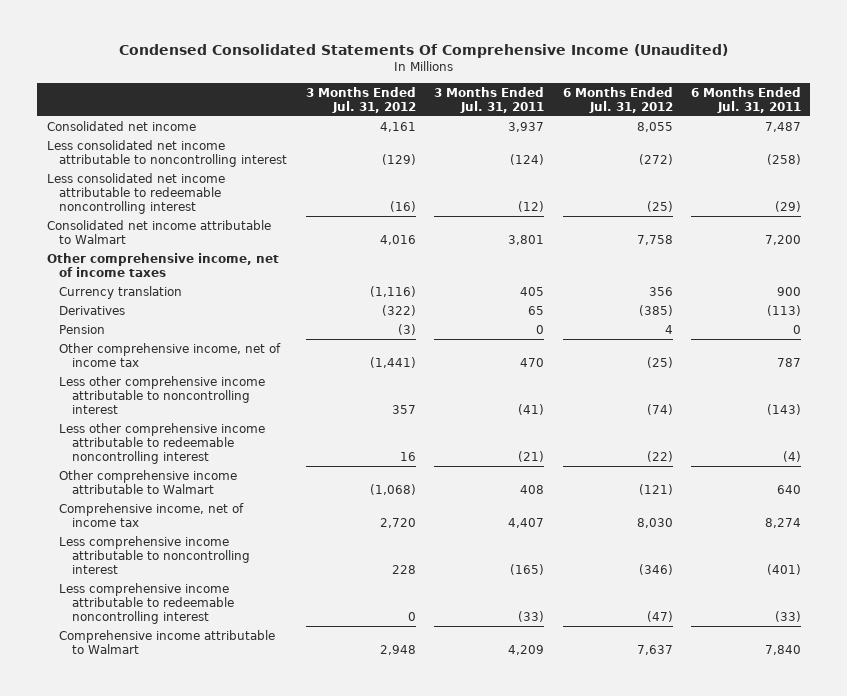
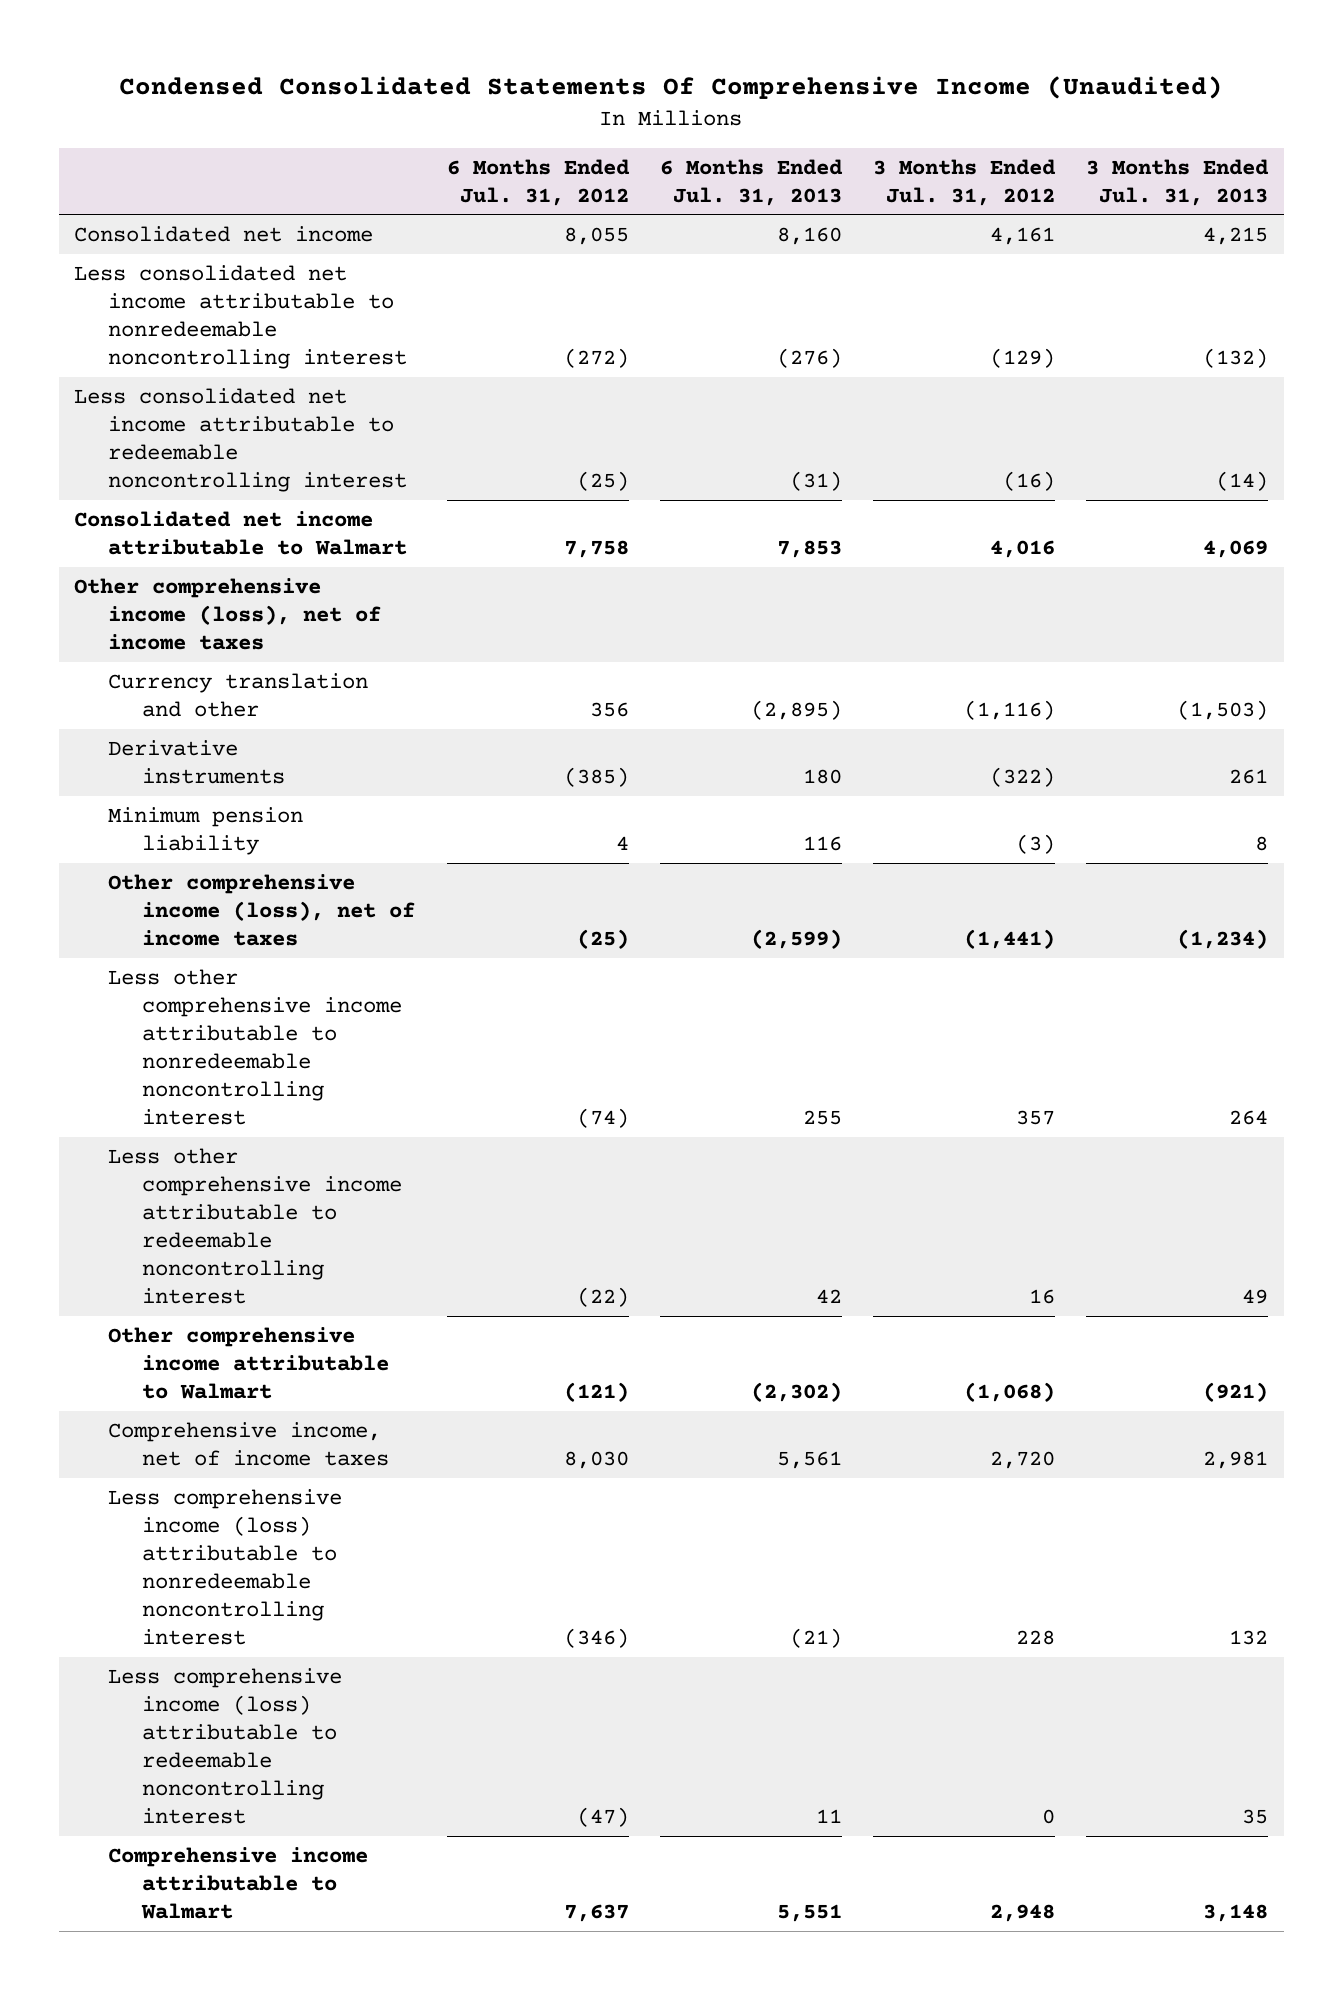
[434,86,545,113] 3 Months Ended Jul. 31, 2011 -> none
[690,86,801,113] 6 Months Ended Jul. 31, 2011 -> none
none -> [659,158,843,206] 6 Months Ended Jul. 31, 2013
none -> [1086,158,1270,206] 3 Months Ended Jul. 31, 2013
[46,139,288,167] Less consolidated net income attributable to noncontrolling interest -> [74,264,408,370] Less consolidated net income attributable to nonredeemable noncontrolling interest
[59,324,106,334] Pension -> none
[46,252,279,277] Other comprehensive income, net of income taxes -> [74,577,382,651] Other comprehensive income (loss), net of income taxes
[59,285,183,299] Currency translation -> [108,672,369,718] Currency translation and other
[59,305,126,315] Derivatives -> [108,739,286,785] Derivative instruments
none -> [108,806,304,856] Minimum pension liability
[59,342,282,367] Other comprehensive income, net of income tax -> [108,873,416,947] Other comprehensive income (loss), net of income taxes
[59,375,266,414] Less other comprehensive income attributable to noncontrolling interest -> [108,968,403,1126] Less other comprehensive income attributable to nonredeemable noncontrolling interest
[59,502,245,527] Comprehensive income, net of income tax -> [108,1421,390,1467] Comprehensive income, net of income taxes
[59,535,251,574] Less comprehensive income attributable to noncontrolling interest -> [108,1488,343,1646] Less comprehensive income (loss) attributable to nonredeemable noncontrolling interest
[59,582,235,624] Less comprehensive income attributable to redeemable noncontrolling interest -> [108,1667,343,1825] Less comprehensive income (loss) attributable to redeemable noncontrolling interest

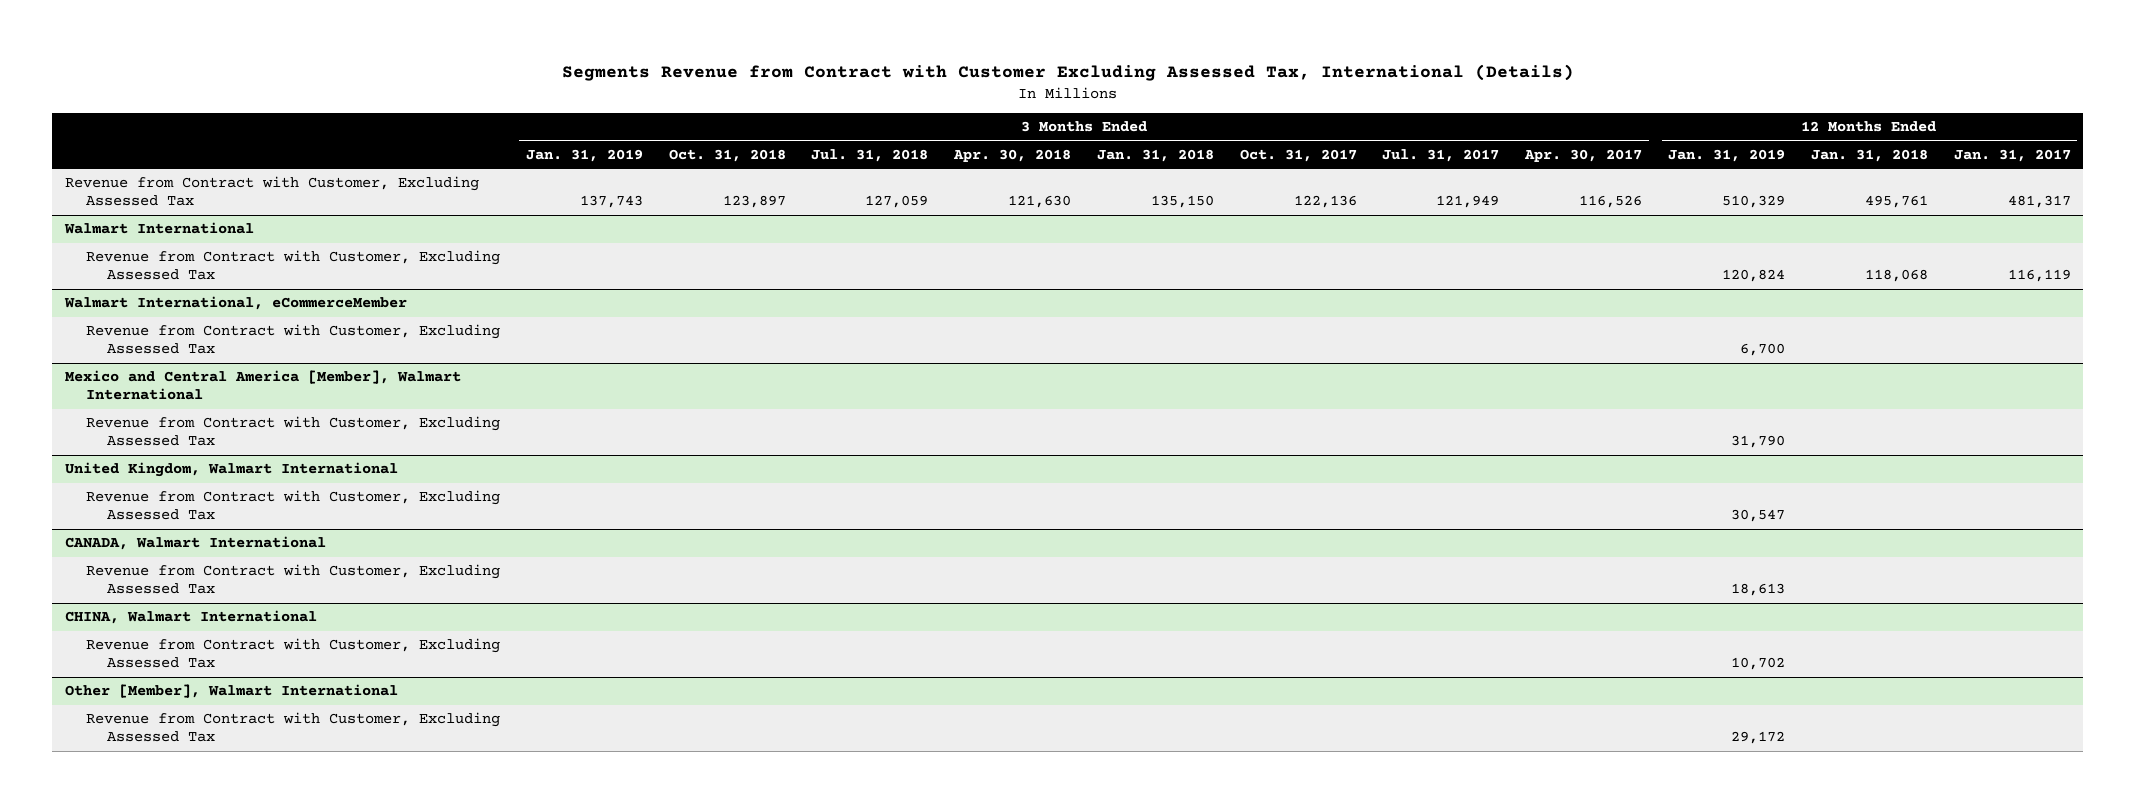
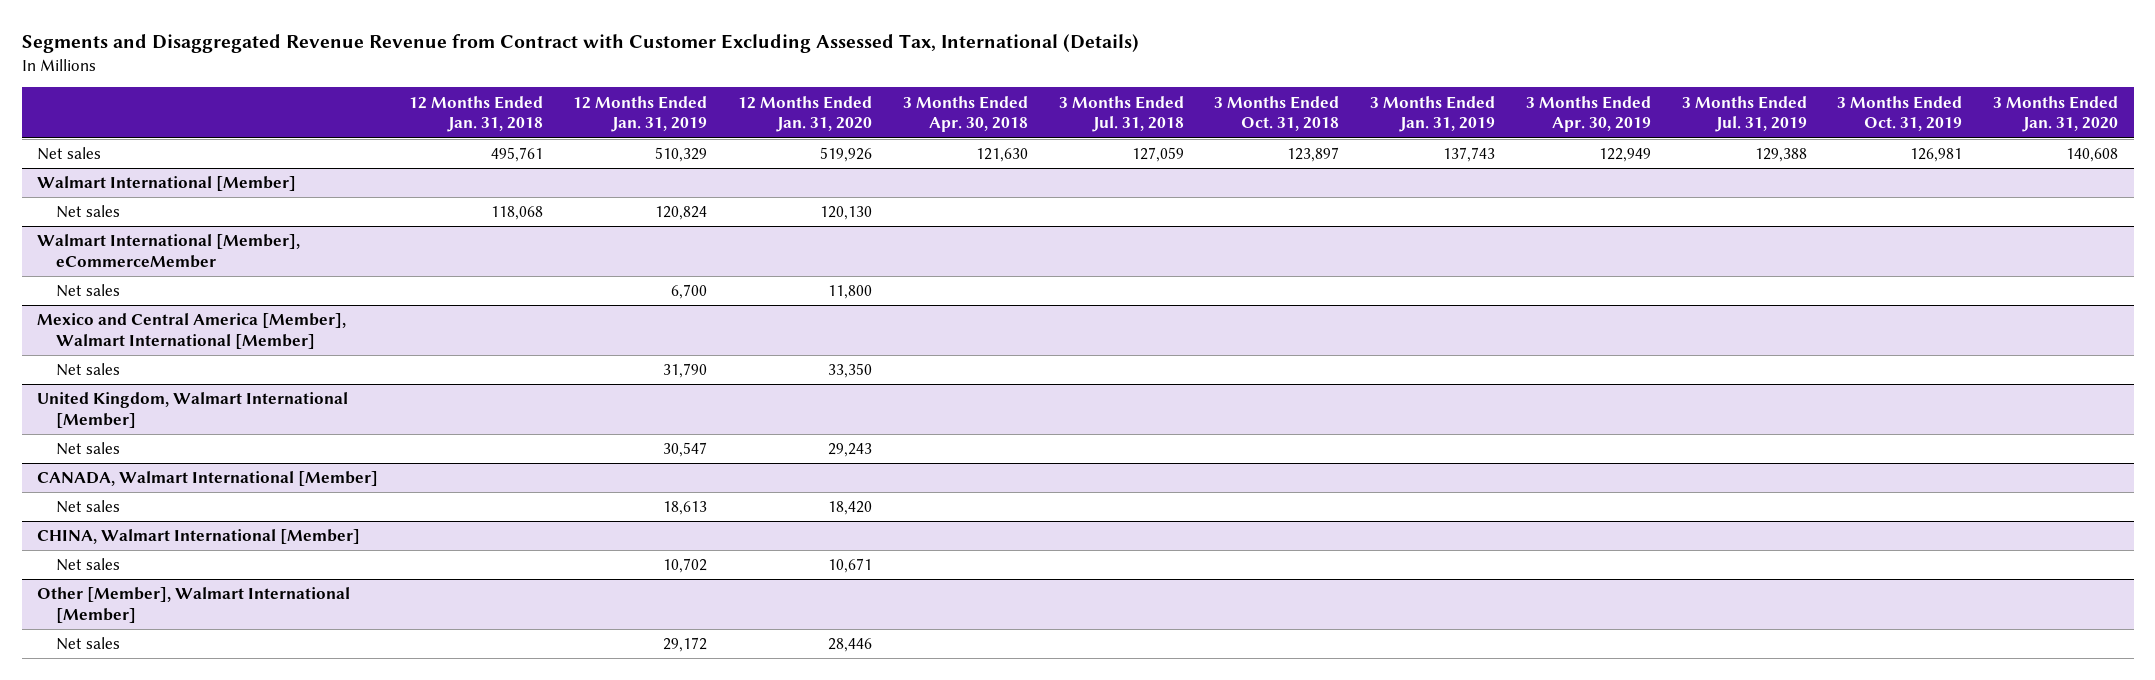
[561,63,1574,81] Segments Revenue from Contract with Customer Excluding Assessed Tax, International (Details) -> [21,33,1139,53] Segments and Disaggregated Revenue Revenue from Contract with Customer Excluding Assessed Tax, International (Details)
[1096,148,1214,162] Jan. 31, 2018 -> none
[1239,148,1357,162] Oct. 31, 2017 -> none
[1382,148,1500,162] Jul. 31, 2017 -> none
[1524,148,1643,162] Apr. 30, 2017 -> none
[1953,148,2071,162] Jan. 31, 2017 -> none
none -> [738,95,873,133] 12 Months Ended Jan. 31, 2020
none -> [1525,95,1651,133] 3 Months Ended Apr. 30, 2019
none -> [1681,95,1807,133] 3 Months Ended Jul. 31, 2019
none -> [1837,95,1963,132] 3 Months Ended Oct. 31, 2019
none -> [1993,95,2119,133] 3 Months Ended Jan. 31, 2020
[65,176,480,207] Revenue from Contract with Customer, Excluding Assessed Tax -> [36,147,101,161] Net sales
[64,222,255,235] Walmart International -> [36,176,296,192] Walmart International [Member]
[86,250,501,281] Revenue from Contract with Customer, Excluding Assessed Tax -> [55,205,120,219] Net sales
[64,296,408,311] Walmart International, eCommerceMember -> [36,234,300,268] Walmart International [Member], eCommerceMember
[86,324,501,355] Revenue from Contract with Customer, Excluding Assessed Tax -> [55,284,120,298] Net sales
[65,370,462,401] Mexico and Central America [Member], Walmart International -> [36,313,346,349] Mexico and Central America [Member], Walmart International [Member]
[86,416,501,447] Revenue from Contract with Customer, Excluding Assessed Tax -> [55,363,120,377] Net sales
[65,462,399,478] United Kingdom, Walmart International -> [36,392,348,428] United Kingdom, Walmart International [Member]
[86,490,501,521] Revenue from Contract with Customer, Excluding Assessed Tax -> [55,442,120,456] Net sales
[65,536,327,551] CANADA, Walmart International -> [36,471,378,487] CANADA, Walmart International [Member]
[86,564,501,595] Revenue from Contract with Customer, Excluding Assessed Tax -> [55,500,120,514] Net sales
[65,610,318,625] CHINA, Walmart International -> [36,529,360,545] CHINA, Walmart International [Member]
[86,638,501,669] Revenue from Contract with Customer, Excluding Assessed Tax -> [55,558,120,572] Net sales
[65,684,399,699] Other [Member], Walmart International -> [36,587,350,623] Other [Member], Walmart International [Member]
[86,712,501,743] Revenue from Contract with Customer, Excluding Assessed Tax -> [55,637,120,651] Net sales

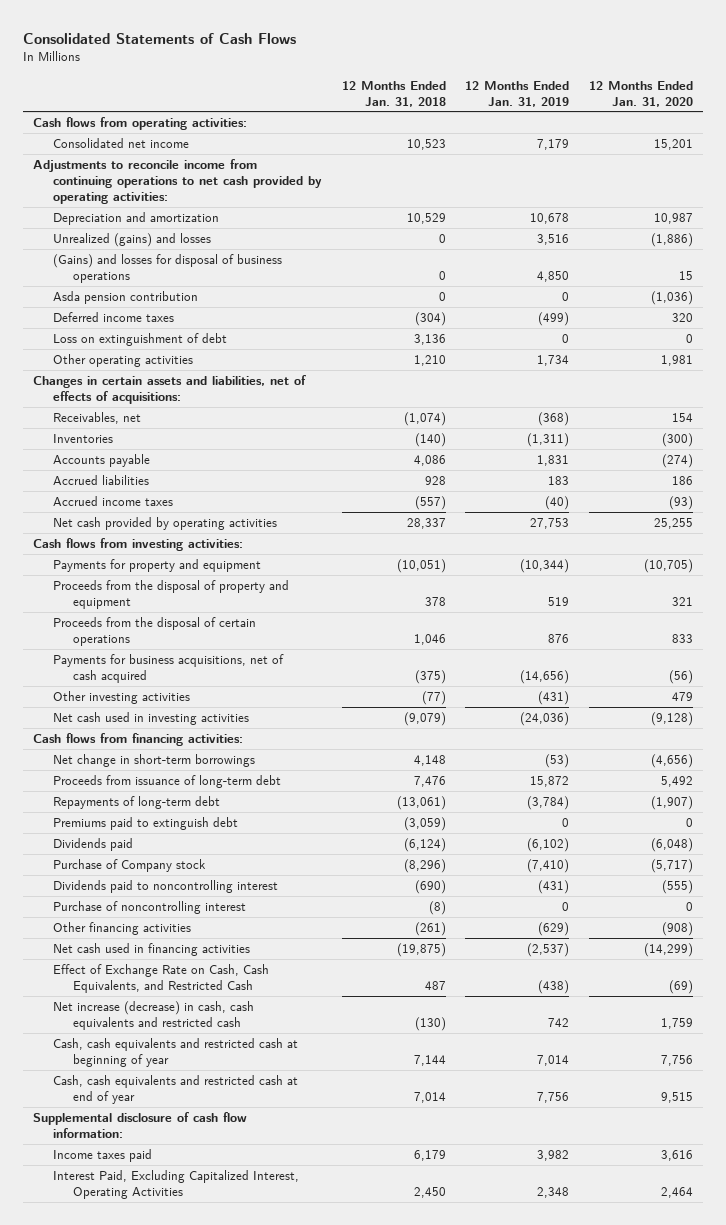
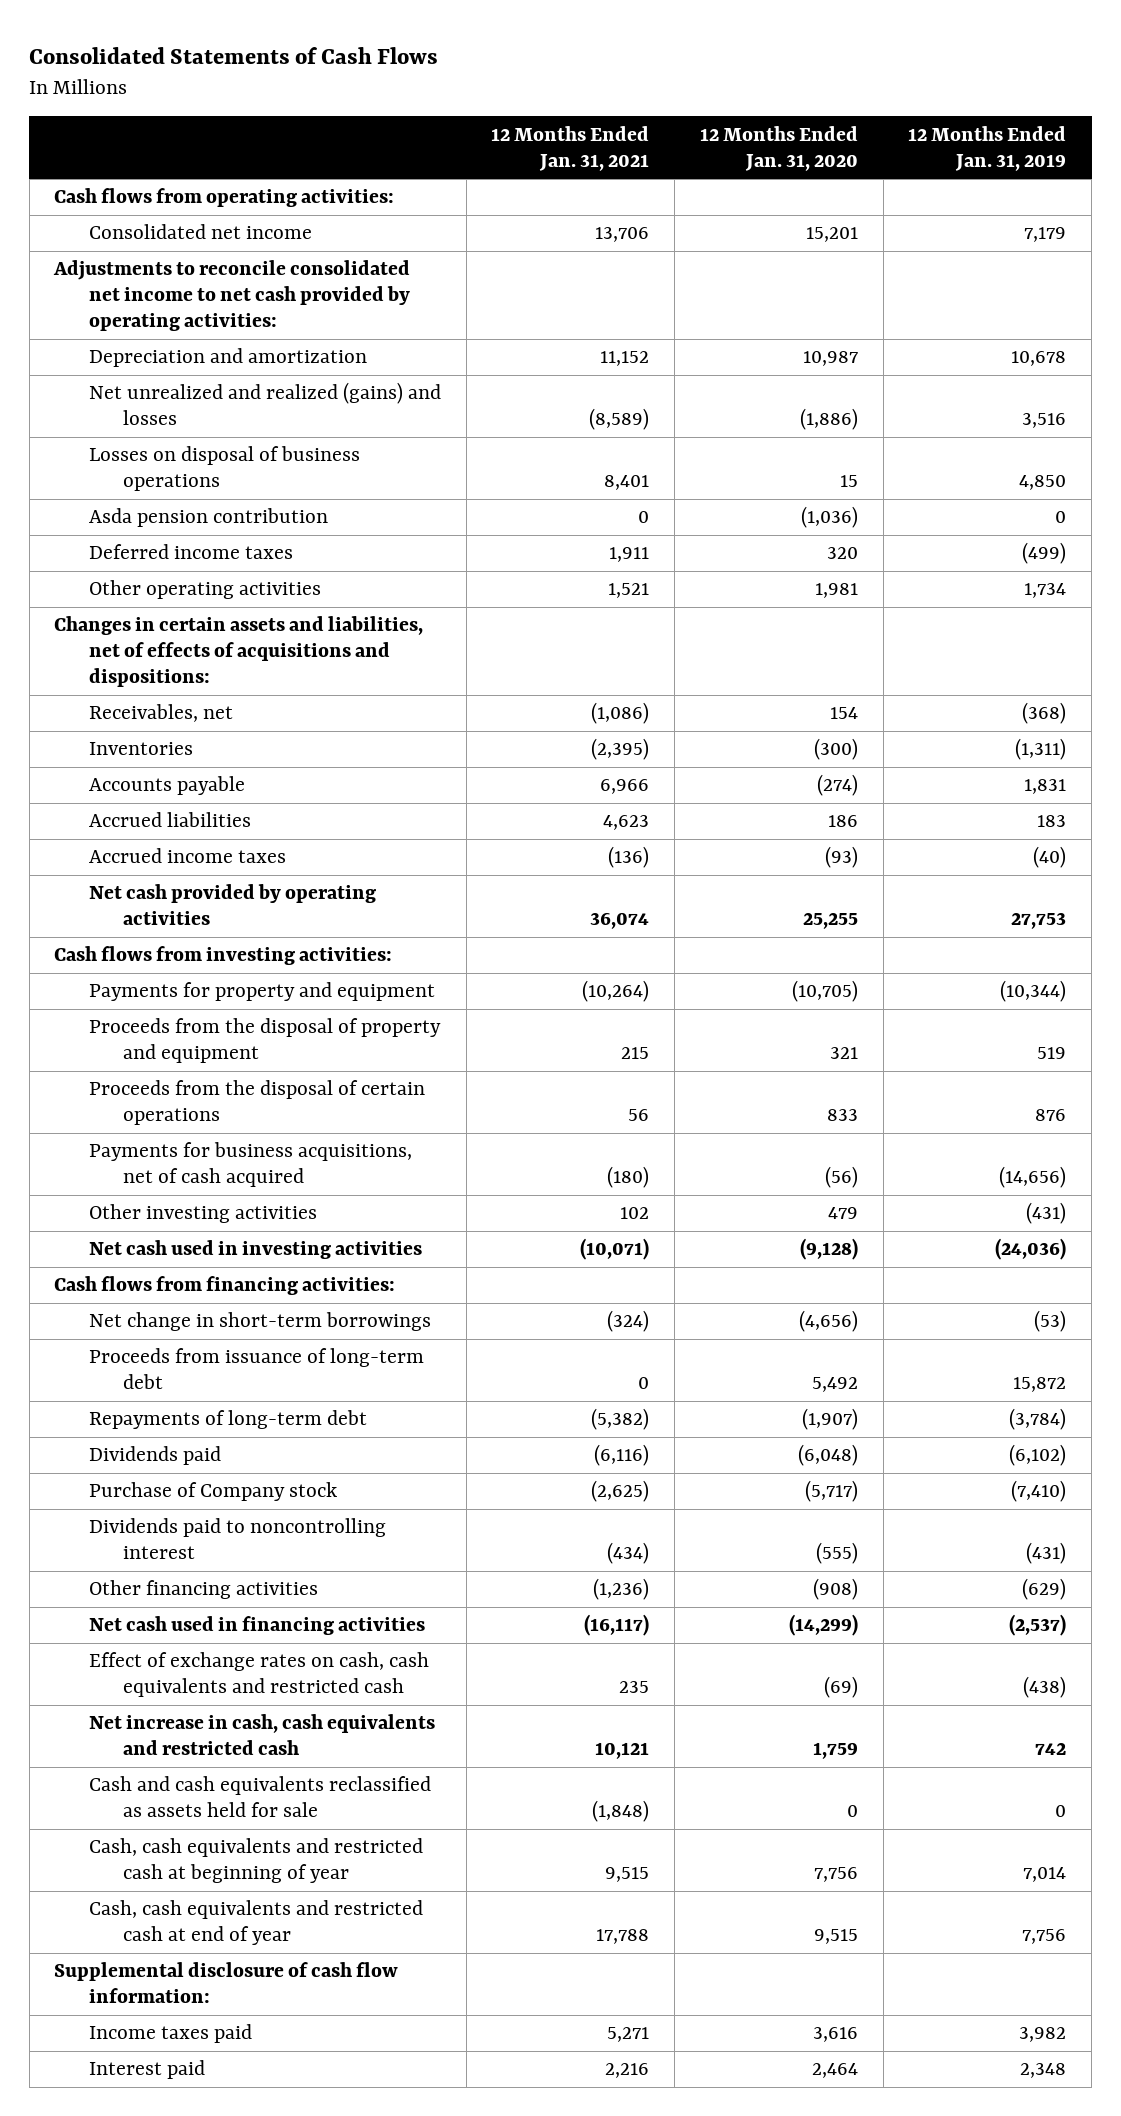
[341,80,446,107] 12 Months Ended Jan. 31, 2018 -> none
none -> [491,125,650,171] 12 Months Ended Jan. 31, 2021
[33,158,323,205] Adjustments to reconcile income from continuing operations to net cash provided by operating activities: -> [53,260,411,331] Adjustments to reconcile consolidated net income to net cash provided by operating activities:
[53,232,212,247] Unrealized (gains) and losses -> [88,382,441,426] Net unrealized and realized (gains) and losses
[53,253,283,284] (Gains) and losses for disposal of business operations -> [88,446,360,492] Losses on disposal of business operations
[53,332,228,346] Loss on extinguishment of debt -> none
[33,374,307,405] Changes in certain assets and liabilities, net of effects of acquisitions: -> [54,616,424,687] Changes in certain assets and liabilities, net of effects of acquisitions and dispositions:
[53,816,239,830] Premiums paid to extinguish debt -> none
[53,900,247,914] Purchase of noncontrolling interest -> none
[53,963,270,994] Effect of Exchange Rate on Cash, Cash Equivalents, and Restricted Cash -> [88,1652,429,1698] Effect of exchange rates on cash, cash equivalents and restricted cash
[53,1000,255,1031] Net increase (decrease) in cash, cash equivalents and restricted cash -> [88,1714,435,1756] Net increase in cash, cash equivalents and restricted cash
none -> [88,1776,431,1818] Cash and cash equivalents reclassified as assets held for sale
[53,1169,300,1200] Interest Paid, Excluding Capitalized Interest, Operating Activities -> [88,2060,205,2080] Interest paid

